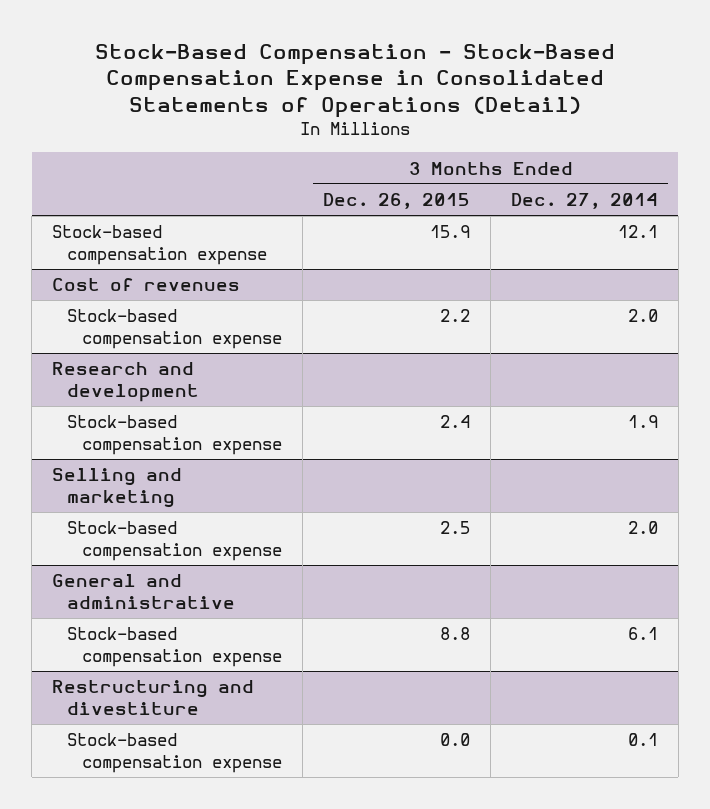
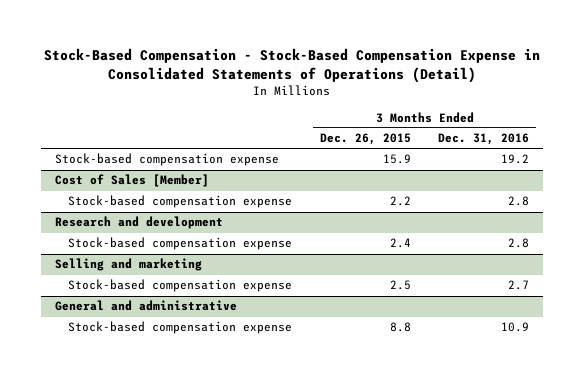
[511,193,659,210] Dec. 27, 2014 -> none
none -> [438,133,530,146] Dec. 31, 2016
[52,278,241,292] Cost of revenues -> none
none -> [55,174,210,188] Cost of Sales [Member]
[52,680,255,715] Restructuring and divestiture -> none
[67,733,283,773] Stock-based compensation expense -> none

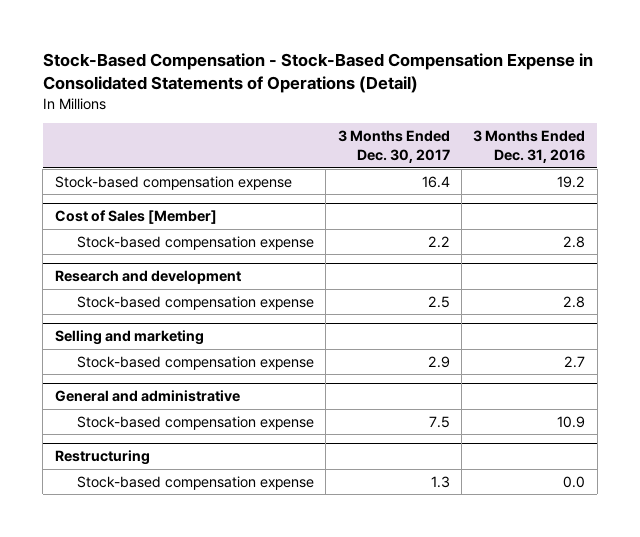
[319,133,411,146] Dec. 26, 2015 -> none
none -> [337,130,450,164] 3 Months Ended Dec. 30, 2017
none -> [54,450,150,466] Restructuring
none -> [77,475,315,490] Stock-based compensation expense

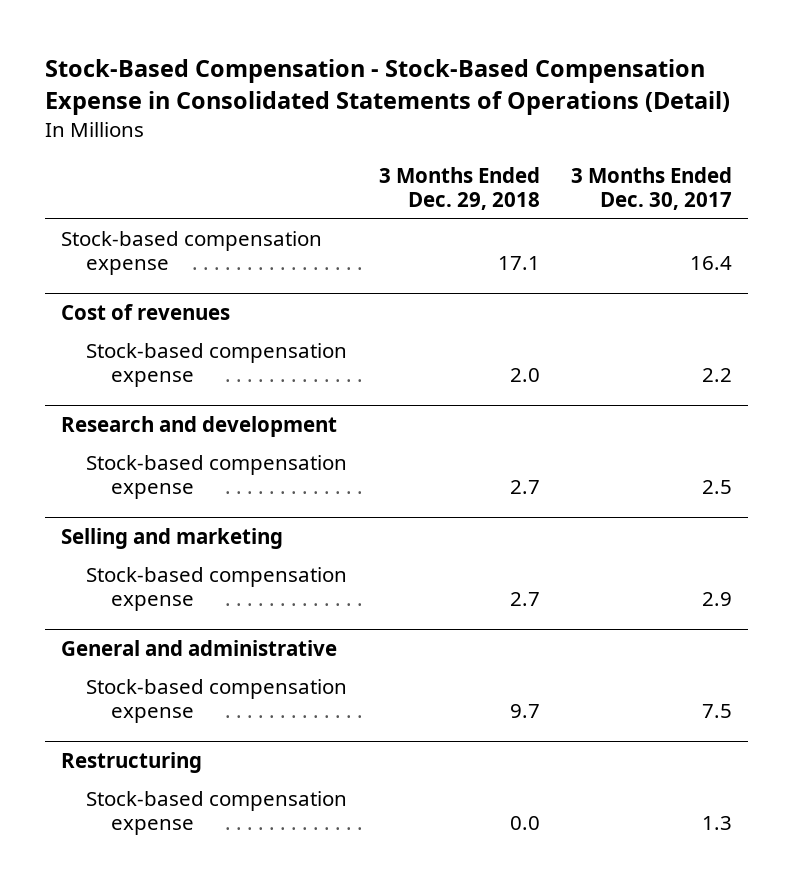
[473,130,586,164] 3 Months Ended Dec. 31, 2016 -> none
none -> [378,167,540,211] 3 Months Ended Dec. 29, 2018
[54,210,217,225] Cost of Sales [Member] -> [60,304,230,321] Cost of revenues

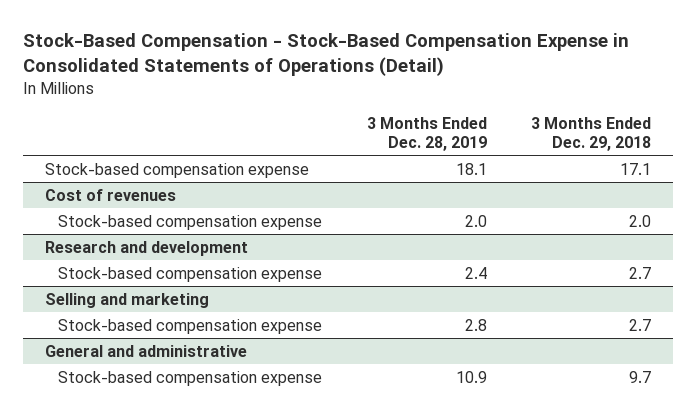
[570,167,732,211] 3 Months Ended Dec. 30, 2017 -> none
none -> [366,116,487,151] 3 Months Ended Dec. 28, 2019
[60,752,202,774] Restructuring -> none
[86,791,348,836] Stock-based compensation expense -> none

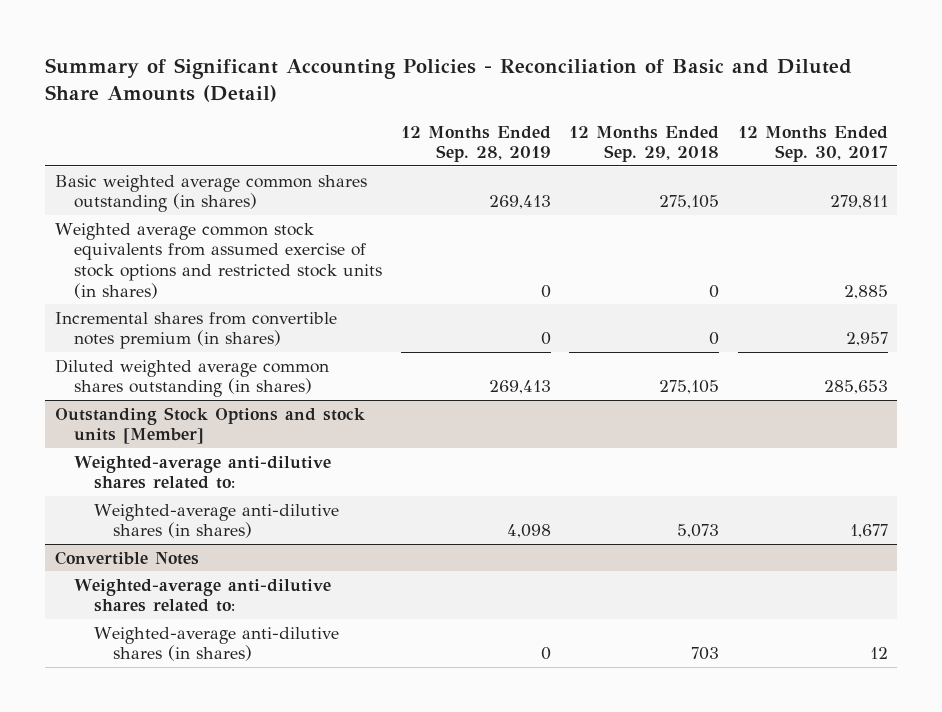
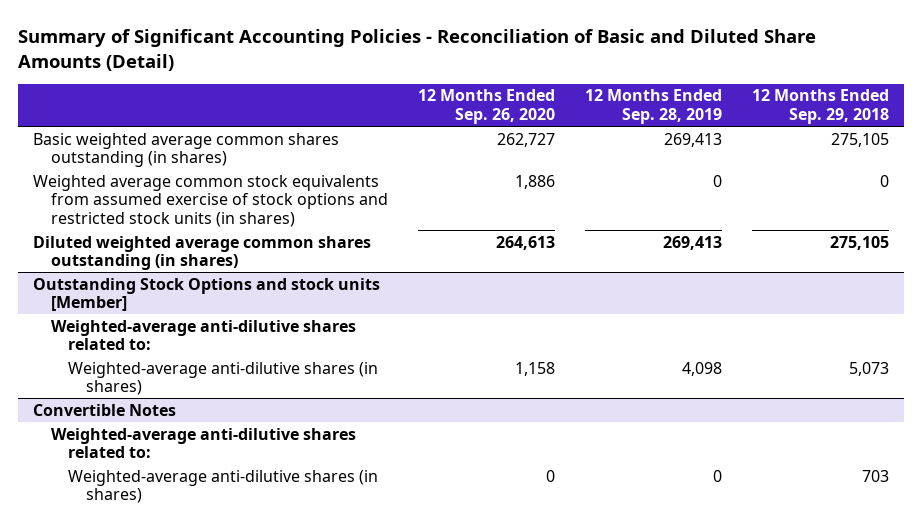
[737,125,888,163] 12 Months Ended Sep. 30, 2017 -> none
none -> [418,89,556,125] 12 Months Ended Sep. 26, 2020
[54,311,337,350] Incremental shares from convertible notes premium (in shares) -> none

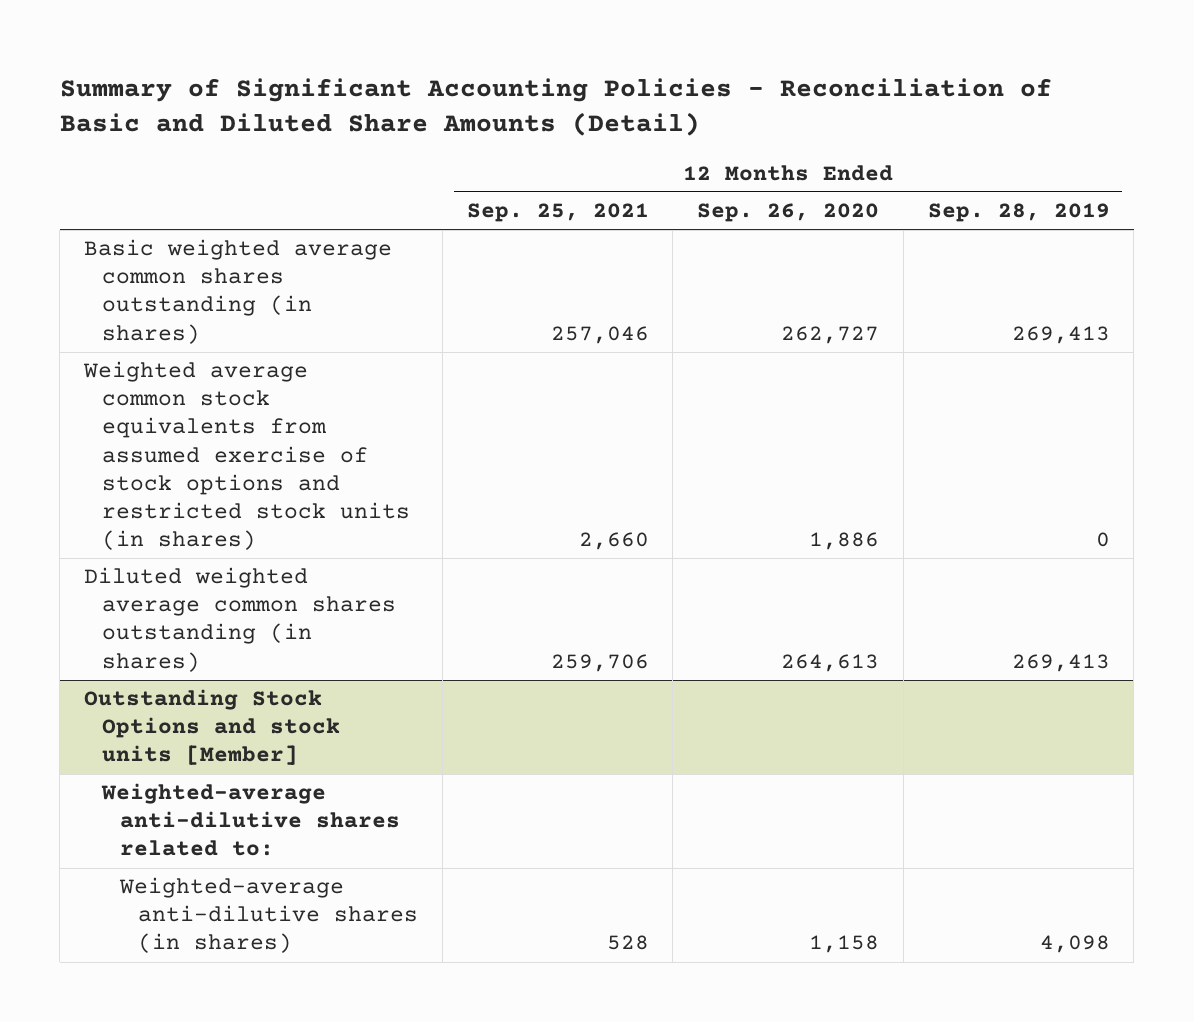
[752,89,890,125] 12 Months Ended Sep. 29, 2018 -> none
none -> [466,203,649,223] Sep. 25, 2021
[33,403,177,416] Convertible Notes -> none
[50,427,356,459] Weighted-average anti-dilutive shares related to: -> none
[68,469,379,504] Weighted-average anti-dilutive shares (in shares) -> none

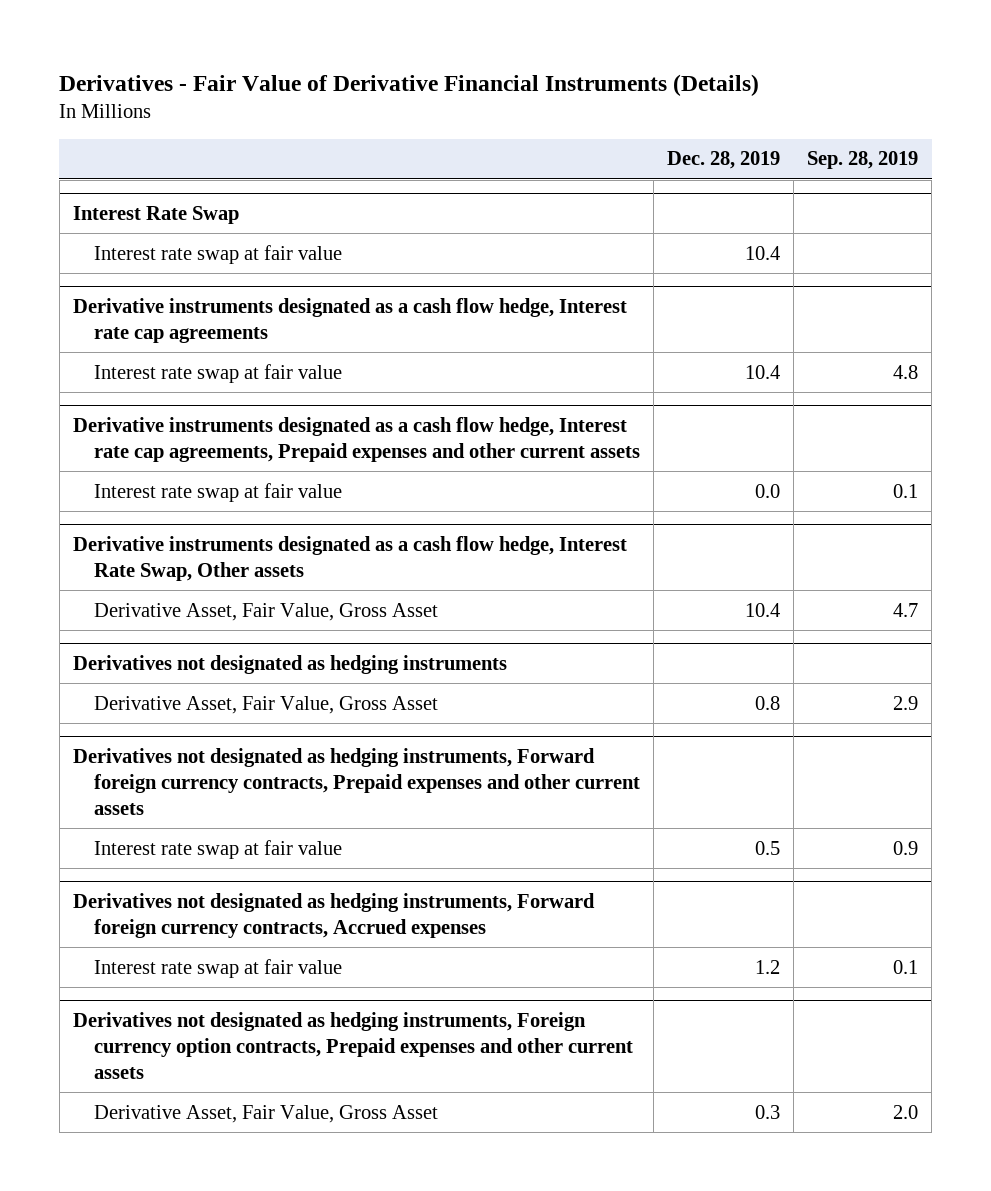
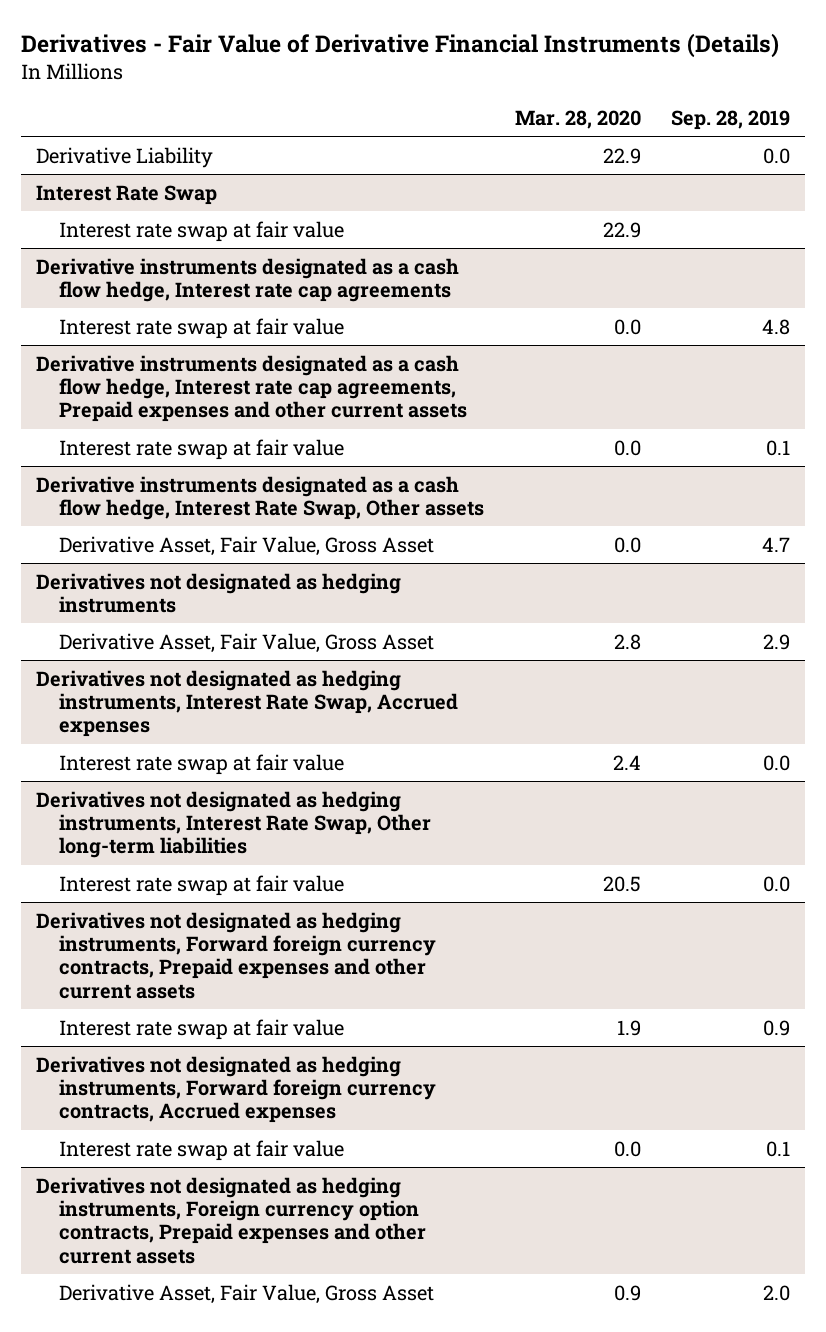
[667,151,781,170] Dec. 28, 2019 -> none
none -> [514,109,641,129] Mar. 28, 2020
none -> [36,146,214,168] Derivative Liability
none -> [36,669,459,738] Derivatives not designated as hedging instruments, Interest Rate Swap, Accrued expenses
none -> [59,753,345,775] Interest rate swap at fair value
none -> [36,790,432,859] Derivatives not designated as hedging instruments, Interest Rate Swap, Other long-term liabilities
none -> [59,874,345,896] Interest rate swap at fair value

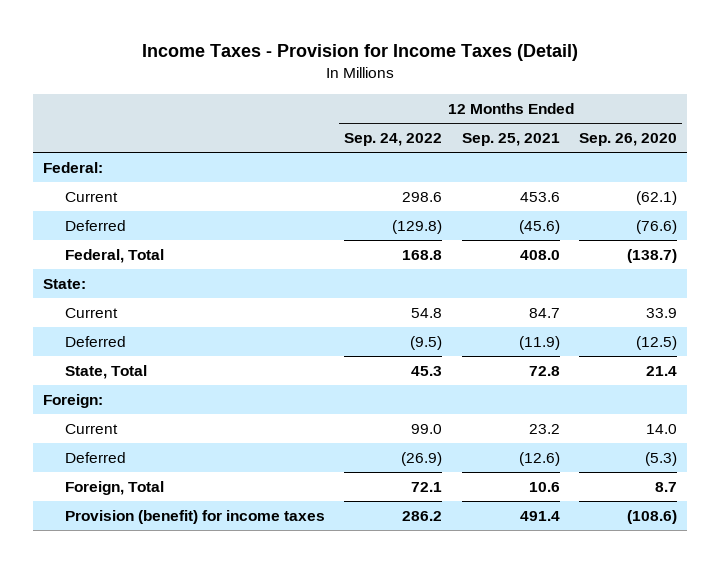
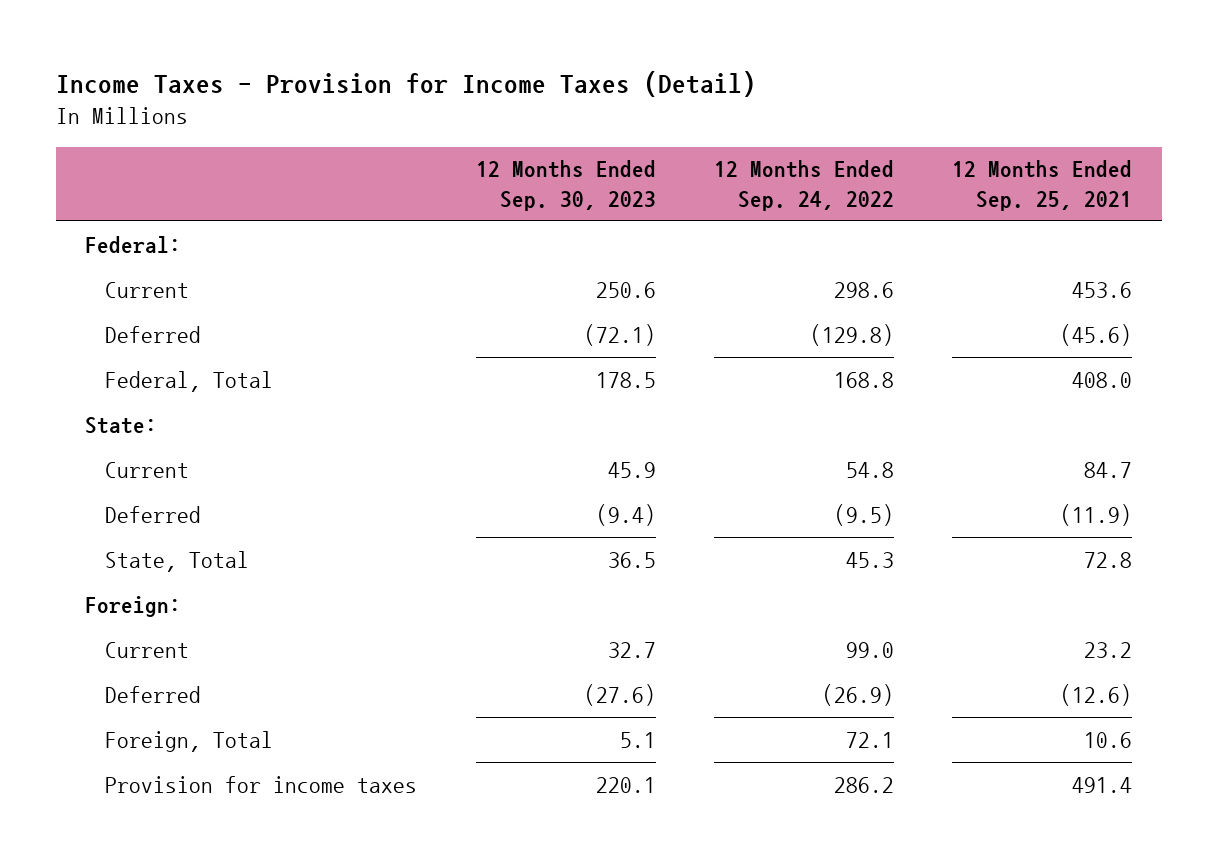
[579,133,678,147] Sep. 26, 2020 -> none
none -> [475,160,656,211] 12 Months Ended Sep. 30, 2023
[64,509,325,524] Provision (benefit) for income taxes -> [105,775,418,793] Provision for income taxes

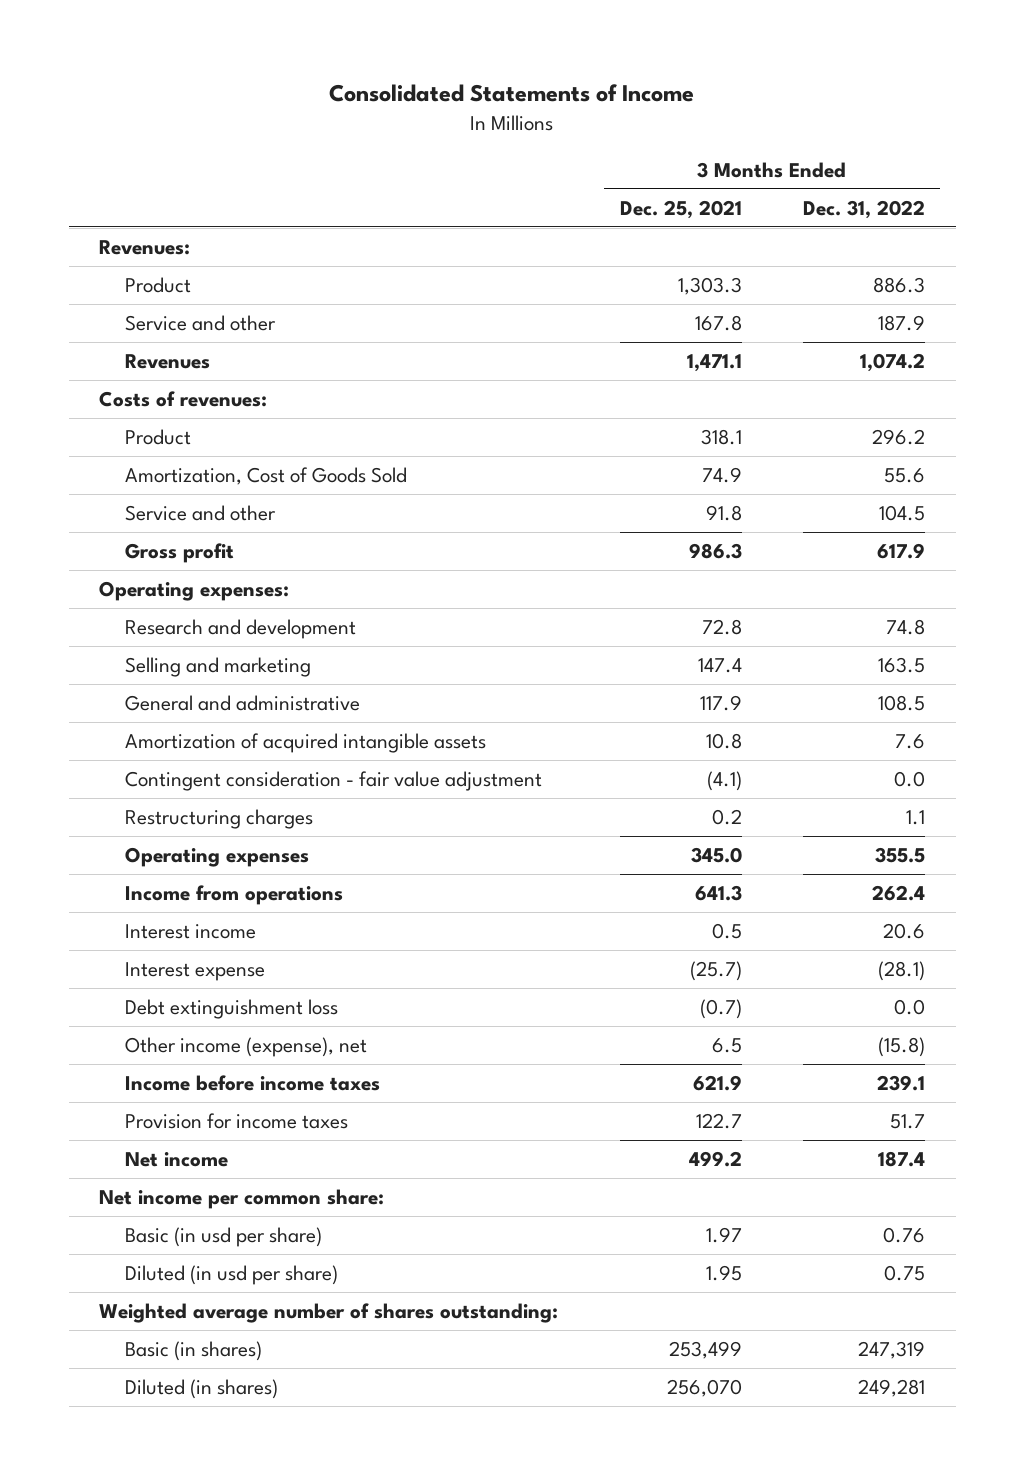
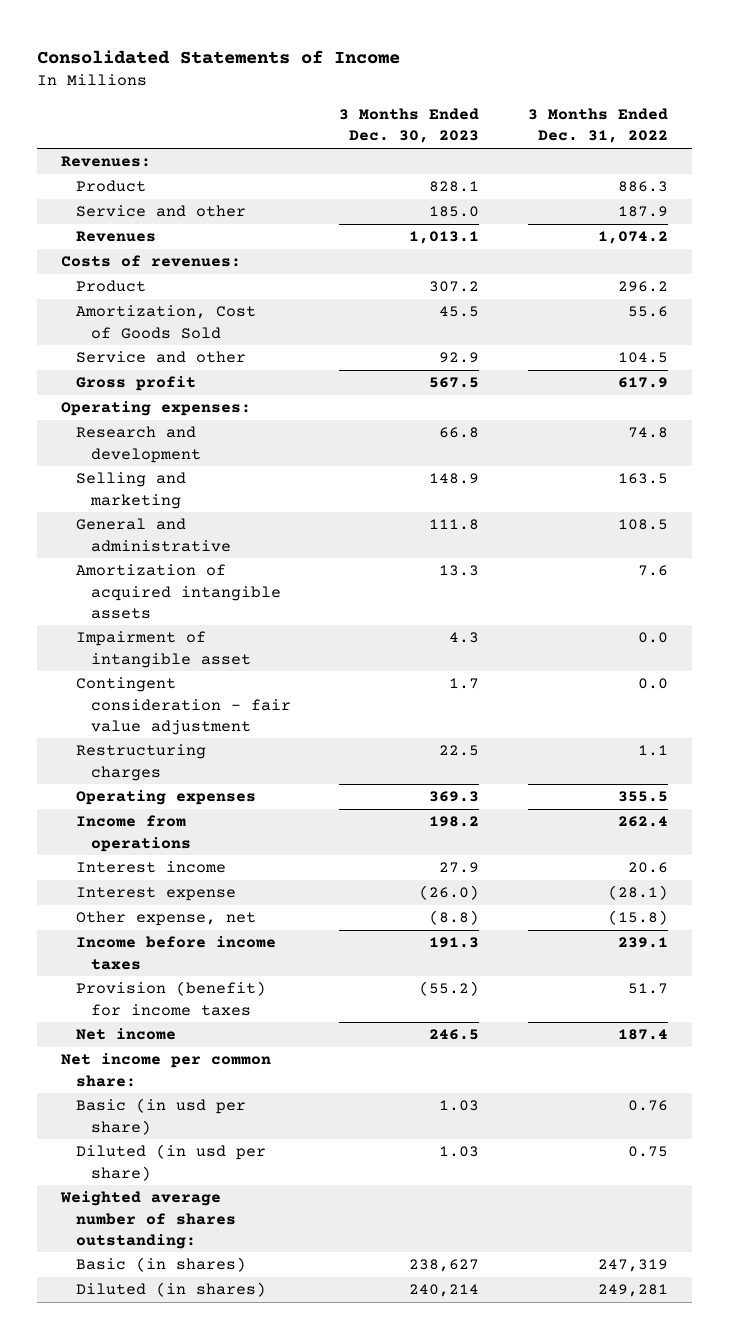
[619,199,742,219] Dec. 25, 2021 -> none
none -> [339,108,480,144] 3 Months Ended Dec. 30, 2023
none -> [76,631,252,668] Impairment of intangible asset
[125,999,339,1020] Debt extinguishment loss -> none
[125,1037,368,1058] Other income (expense), net -> [76,911,257,927] Other expense, net
[125,1113,349,1130] Provision for income taxes -> [76,981,267,1016] Provision (benefit) for income taxes

